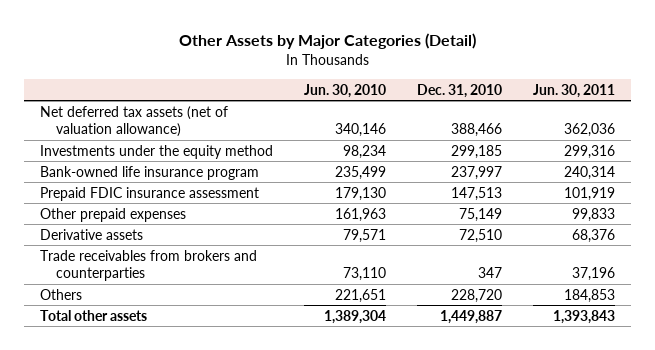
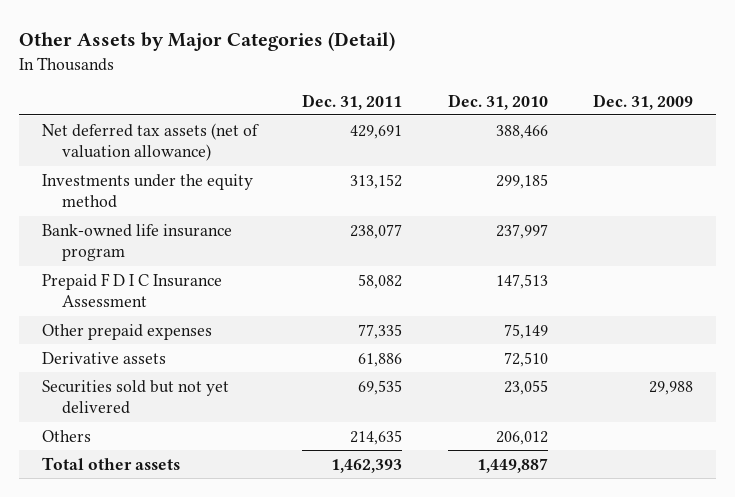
[304,83,387,98] Jun. 30, 2010 -> none
[533,83,616,98] Jun. 30, 2011 -> none
none -> [302,93,403,110] Dec. 31, 2011
none -> [593,93,694,110] Dec. 31, 2009
[39,186,259,201] Prepaid FDIC insurance assessment -> [41,272,222,308] Prepaid F D I C Insurance Assessment
[39,249,257,282] Trade receivables from brokers and counterparties -> none
none -> [41,379,229,415] Securities sold but not yet delivered
[451,288,503,303] 228,720 -> [495,430,548,445] 206,012

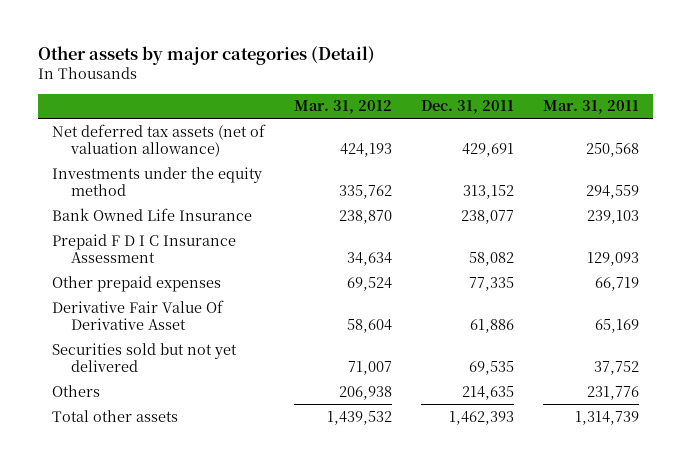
[19,32,396,52] Other Assets by Major Categories (Detail) -> [37,46,375,66] Other assets by major categories (Detail)
[447,93,548,110] Dec. 31, 2010 -> none
[593,93,694,110] Dec. 31, 2009 -> none
none -> [294,100,393,115] Mar. 31, 2012
none -> [542,100,639,115] Mar. 31, 2011
[41,223,232,262] Bank-owned life insurance program -> [52,207,253,221] Bank Owned Life Insurance
[41,351,166,364] Derivative assets -> [52,299,225,331] Derivative Fair Value Of Derivative Asset

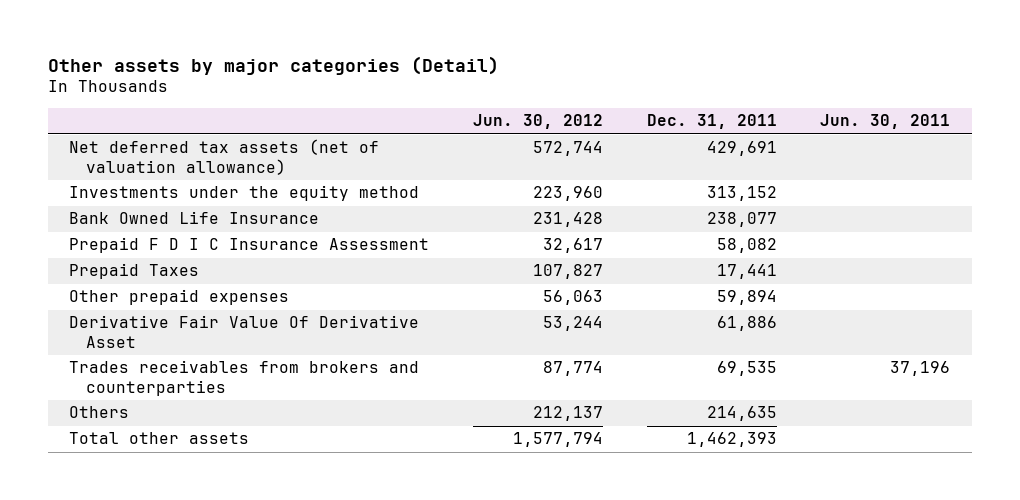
[294,100,393,115] Mar. 31, 2012 -> none
[542,100,639,115] Mar. 31, 2011 -> none
none -> [473,114,604,130] Jun. 30, 2012
none -> [820,114,951,130] Jun. 30, 2011
none -> [69,263,200,280] Prepaid Taxes
[468,276,514,291] 77,335 -> [716,290,777,306] 59,894
[52,342,238,373] Securities sold but not yet delivered -> [69,360,420,397] Trades receivables from brokers and counterparties

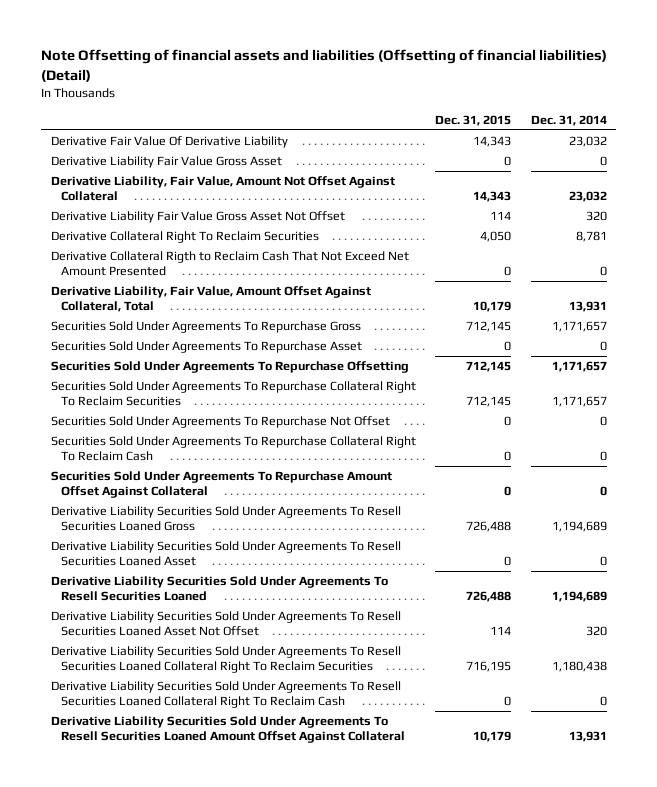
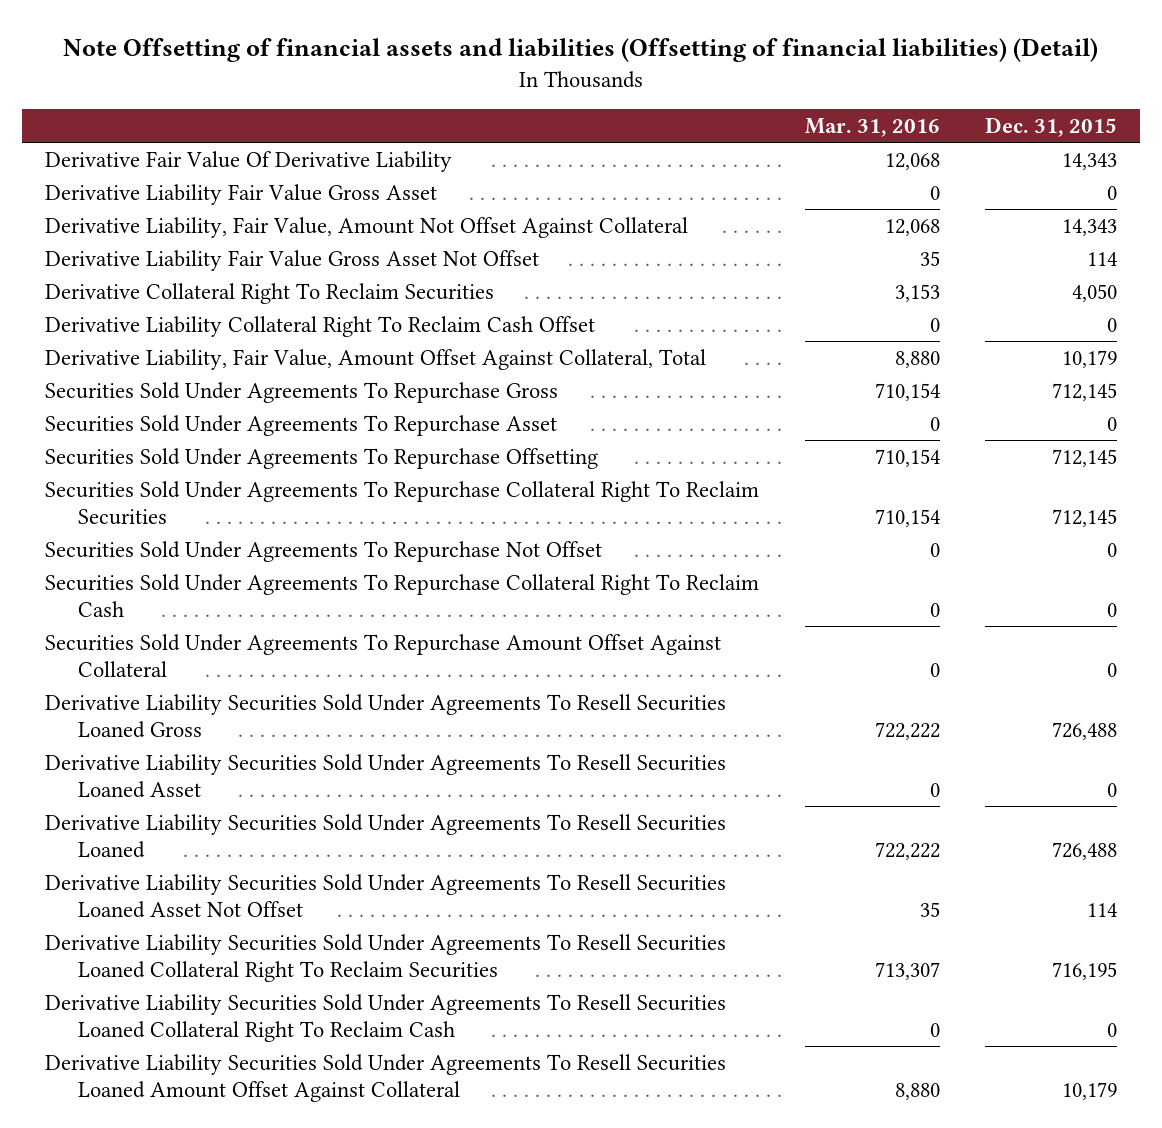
[530,114,607,126] Dec. 31, 2014 -> none
none -> [804,117,940,137] Mar. 31, 2016
[50,251,409,276] Derivative Collateral Rigth to Reclaim Cash That Not Exceed Net Amount Presented -> none
none -> [44,315,595,337] Derivative Liability Collateral Right To Reclaim Cash Offset

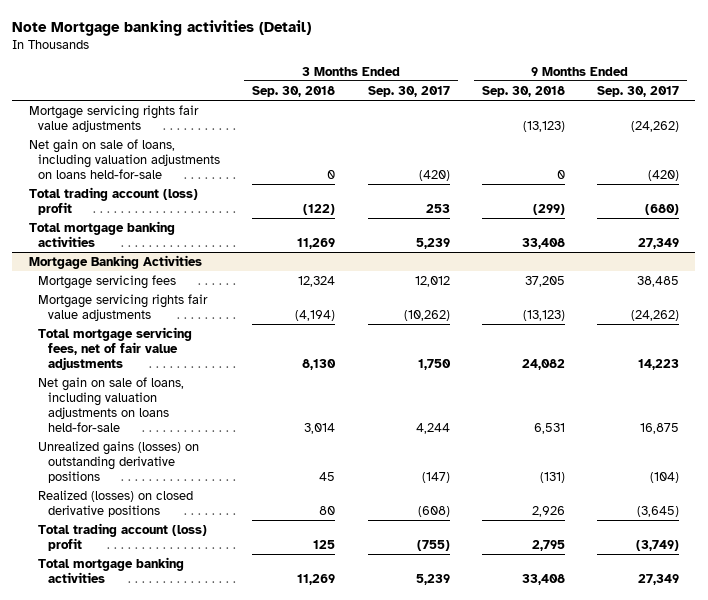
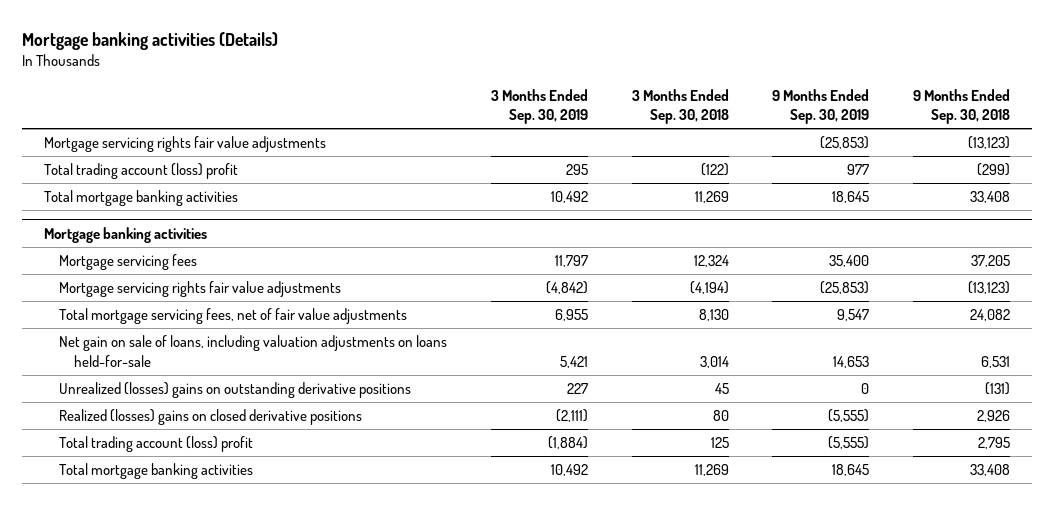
[12,20,312,37] Note Mortgage banking activities (Detail) -> [22,32,279,51] Mortgage banking activities (Details)
[367,85,450,97] Sep. 30, 2017 -> none
[597,85,680,97] Sep. 30, 2017 -> none
none -> [490,88,588,125] 3 Months Ended Sep. 30, 2019
none -> [772,88,870,125] 9 Months Ended Sep. 30, 2019
[28,138,221,180] Net gain on sale of loans, including valuation adjustments on loans held-for-sale -> none
[28,254,202,269] Mortgage Banking Activities -> [44,226,208,243] Mortgage banking activities
[38,440,200,484] Unrealized gains (losses) on outstanding derivative positions -> [59,382,412,399] Unrealized (losses) gains on outstanding derivative positions
[38,489,194,517] Realized (losses) on closed derivative positions -> [59,409,363,426] Realized (losses) gains on closed derivative positions

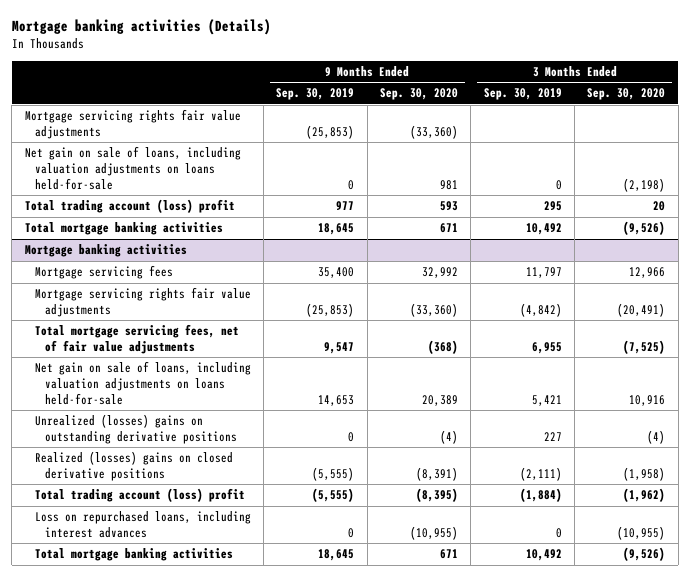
[631,88,729,125] 3 Months Ended Sep. 30, 2018 -> none
[913,88,1011,125] 9 Months Ended Sep. 30, 2018 -> none
none -> [380,88,459,101] Sep. 30, 2020
none -> [587,88,666,101] Sep. 30, 2020
none -> [24,146,241,190] Net gain on sale of loans, including valuation adjustments on loans held-for-sale
none -> [34,511,251,538] Loss on repurchased loans, including interest advances

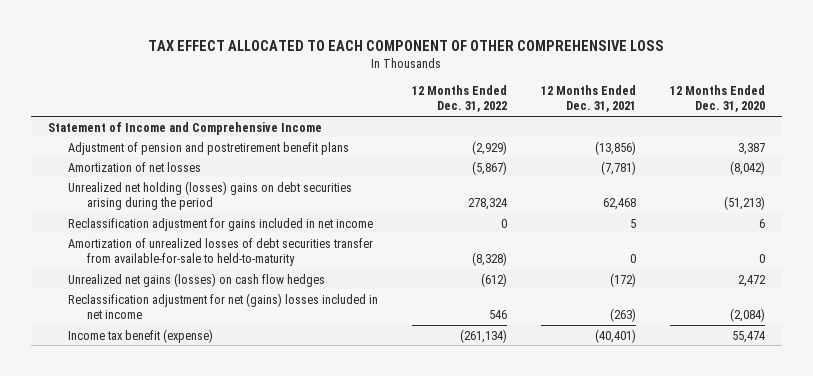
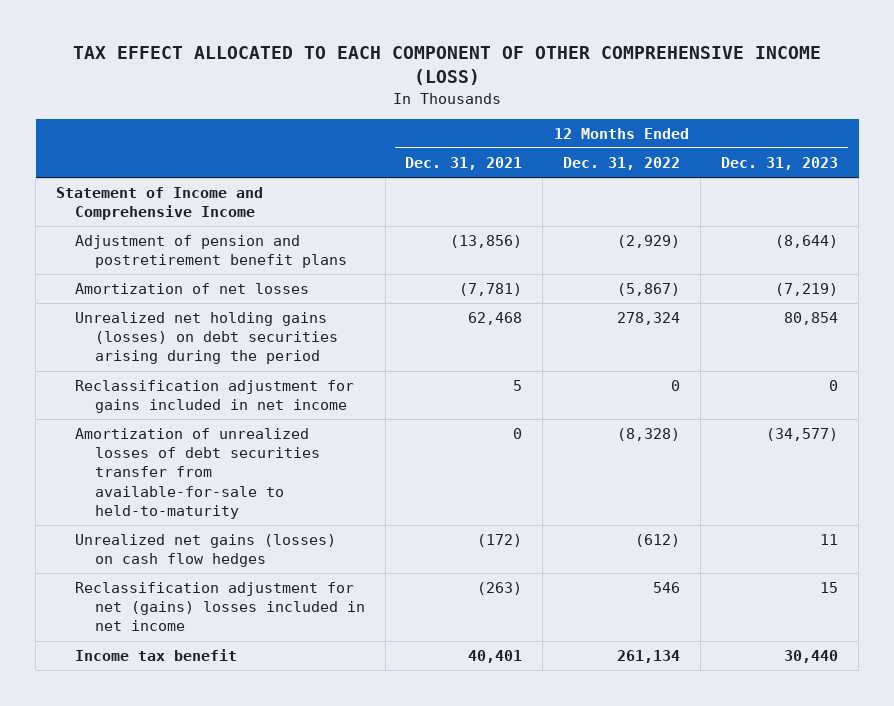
[148,39,665,51] TAX EFFECT ALLOCATED TO EACH COMPONENT OF OTHER COMPREHENSIVE LOSS -> [73,46,822,86] TAX EFFECT ALLOCATED TO EACH COMPONENT OF OTHER COMPREHENSIVE INCOME (LOSS)
[669,84,765,113] 12 Months Ended Dec. 31, 2020 -> none
none -> [721,157,839,171] Dec. 31, 2023
[67,180,352,211] Unrealized net holding (losses) gains on debt securities arising during the period -> [75,312,338,365] Unrealized net holding gains (losses) on debt securities arising during the period
[67,328,213,343] Income tax benefit (expense) -> [75,649,238,662] Income tax benefit
[459,328,507,343] (261,134) -> [617,650,681,664] 261,134
[594,328,636,343] (40,401) -> [468,650,523,664] 40,401

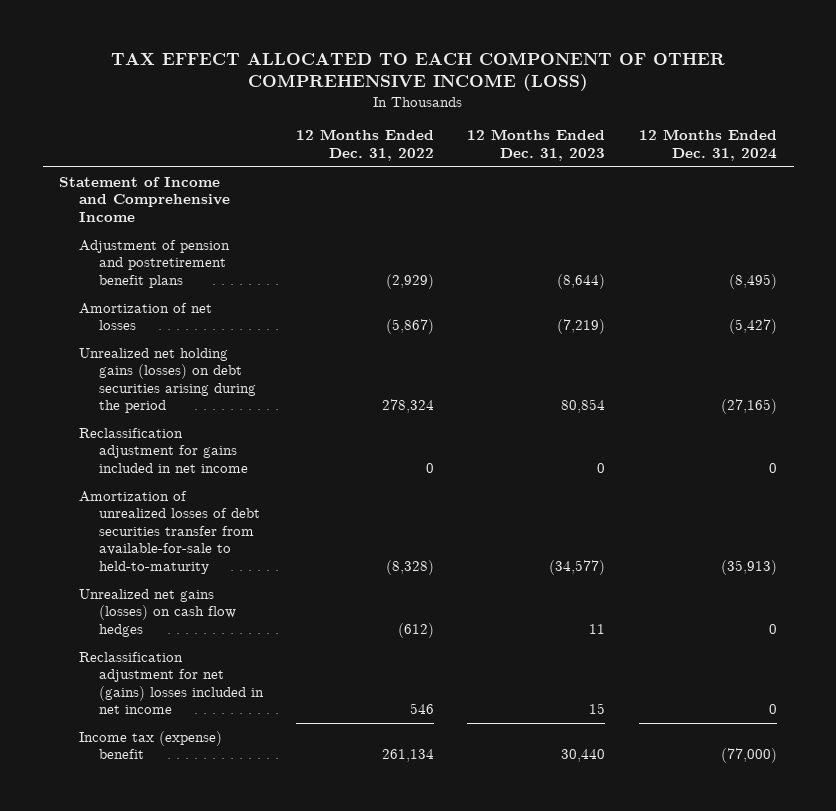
[405,157,523,171] Dec. 31, 2021 -> none
none -> [638,129,777,161] 12 Months Ended Dec. 31, 2024
[75,649,238,662] Income tax benefit -> [79,730,223,760] Income tax (expense) benefit

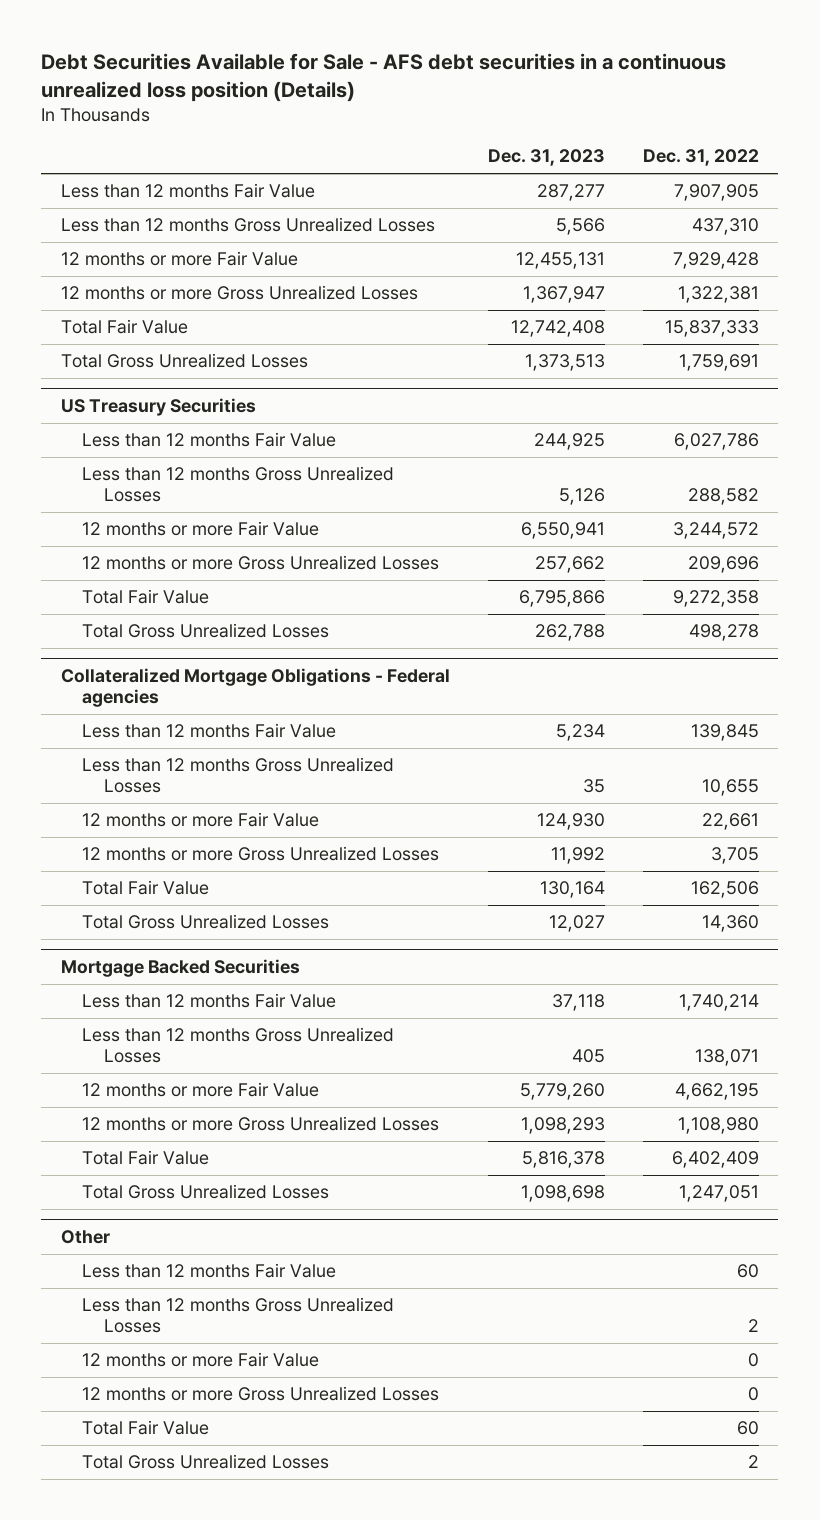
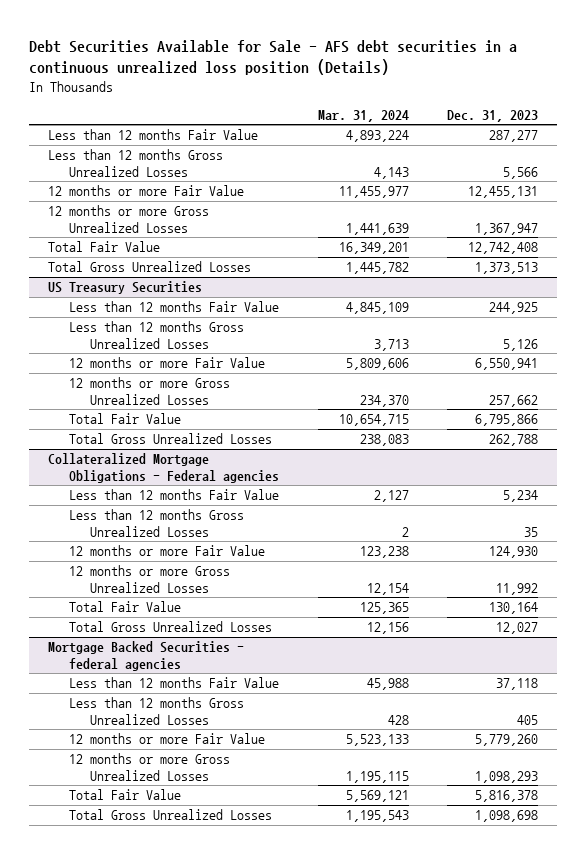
[643,149,760,167] Dec. 31, 2022 -> none
none -> [317,109,409,122] Mar. 31, 2024
[60,958,300,977] Mortgage Backed Securities -> [48,641,245,671] Mortgage Backed Securities - federal agencies
[60,1229,110,1244] Other -> none
[82,1263,337,1279] Less than 12 months Fair Value -> none
[82,1297,395,1334] Less than 12 months Gross Unrealized Losses -> none
[82,1352,320,1368] 12 months or more Fair Value -> none
[82,1386,440,1402] 12 months or more Gross Unrealized Losses -> none
[82,1420,210,1436] Total Fair Value -> none
[82,1454,330,1470] Total Gross Unrealized Losses -> none

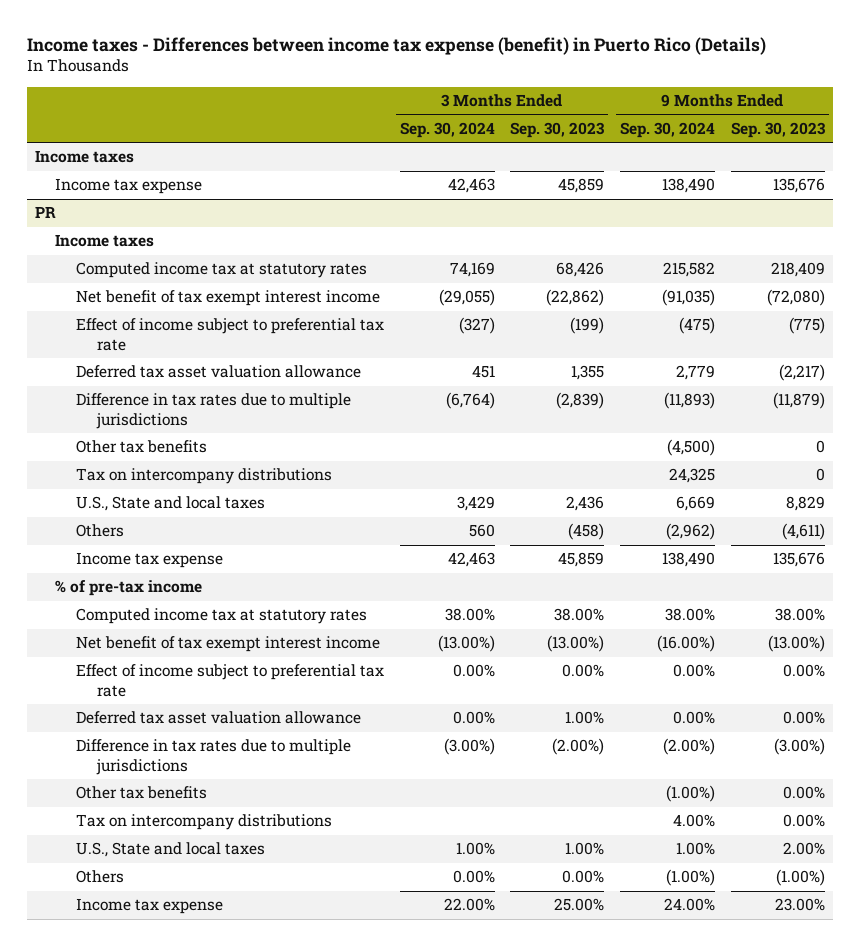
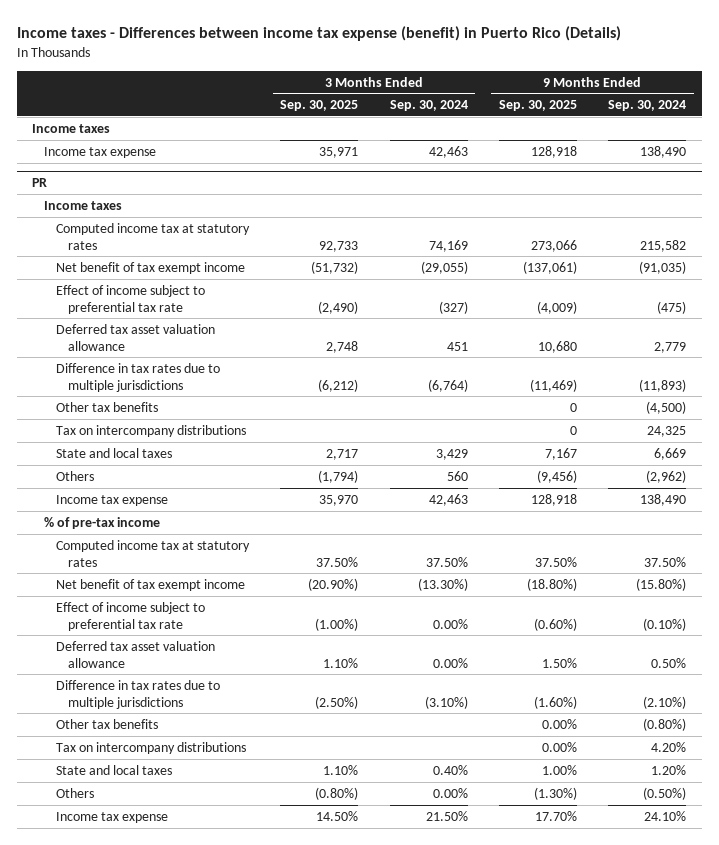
[510,121,606,138] Sep. 30, 2023 -> none
[730,121,826,138] Sep. 30, 2023 -> none
none -> [280,100,359,112] Sep. 30, 2025
none -> [498,100,577,112] Sep. 30, 2025
[76,290,381,307] Net benefit of tax exempt interest income -> [56,261,246,274] Net benefit of tax exempt income
[76,496,266,512] U.S., State and local taxes -> [56,447,173,458] State and local taxes
[444,608,495,622] 38.00% -> [425,556,468,567] 37.50%
[665,608,716,622] 38.00% -> [644,556,687,567] 37.50%
[76,636,381,653] Net benefit of tax exempt interest income -> [56,578,246,591] Net benefit of tax exempt income
[437,635,495,653] (13.00%) -> [417,577,468,591] (13.30%)
[657,635,716,653] (16.00%) -> [636,577,687,591] (15.80%)
[673,664,716,678] 0.00% -> [643,617,687,631] (0.10%)
[673,711,716,725] 0.00% -> [651,657,687,668] 0.50%
[443,738,495,756] (3.00%) -> [424,695,468,709] (3.10%)
[663,738,716,756] (2.00%) -> [643,695,687,709] (2.10%)
[666,785,716,803] (1.00%) -> [643,717,687,731] (0.80%)
[673,814,716,828] 4.00% -> [651,741,687,752] 4.20%
[76,842,266,858] U.S., State and local taxes -> [56,764,173,775] State and local taxes
[455,842,495,856] 1.00% -> [432,764,468,775] 0.40%
[676,842,716,856] 1.00% -> [651,764,687,775] 1.20%
[666,869,716,887] (1.00%) -> [643,786,687,800] (0.50%)
[443,898,495,912] 22.00% -> [425,810,468,821] 21.50%
[664,898,716,912] 24.00% -> [644,810,687,821] 24.10%

